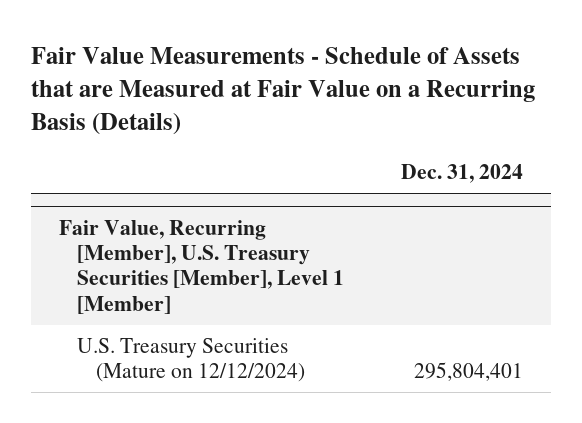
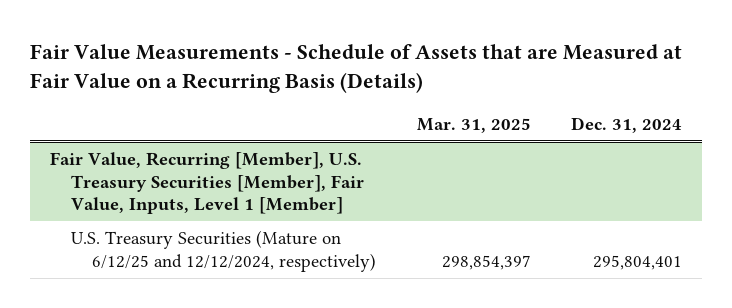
none -> [416,117,531,133] Mar. 31, 2025
[58,219,345,314] Fair Value, Recurring [Member], U.S. Treasury Securities [Member], Level 1 [Member] -> [50,152,365,215] Fair Value, Recurring [Member], U.S. Treasury Securities [Member], Fair Value, Inputs, Level 1 [Member]
[77,338,305,383] U.S. Treasury Securities (Mature on 12/12/2024) -> [71,230,377,272] U.S. Treasury Securities (Mature on 6/12/25 and 12/12/2024, respectively)

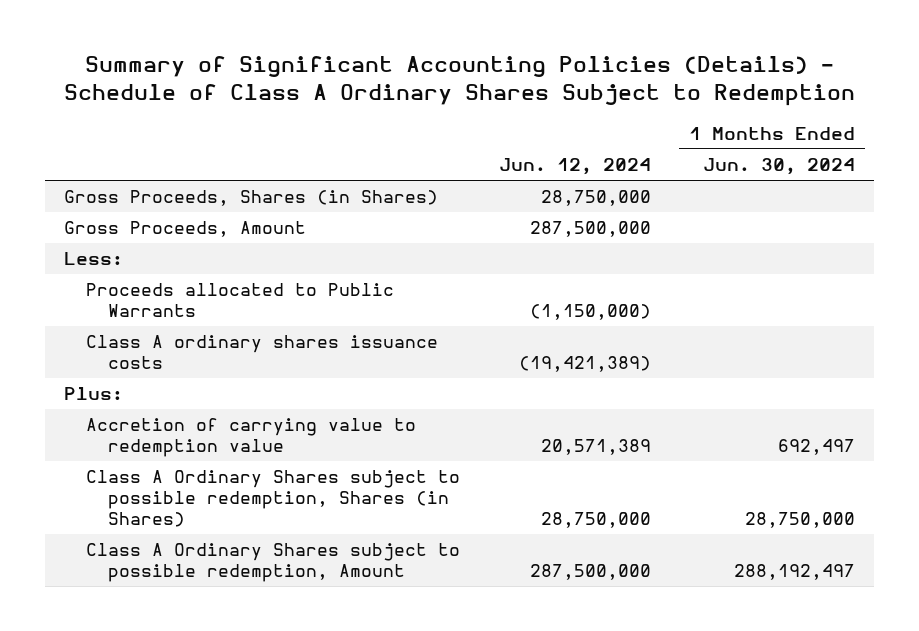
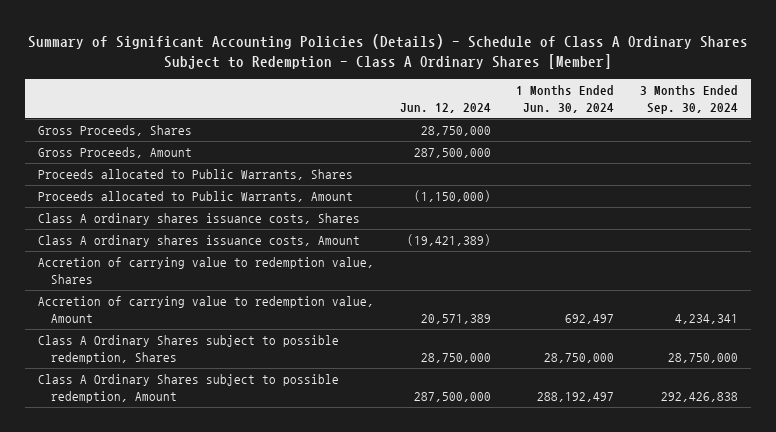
[63,56,855,106] Summary of Significant Accounting Policies (Details) - Schedule of Class A Ordinary Shares Subject to Redemption -> [28,33,749,69] Summary of Significant Accounting Policies (Details) - Schedule of Class A Ordinary Shares Subject to Redemption - Class A Ordinary Shares [Member]
none -> [639,85,738,114] 3 Months Ended Sep. 30, 2024
[64,190,439,207] Gross Proceeds, Shares (in Shares) -> [38,125,193,137] Gross Proceeds, Shares
[64,252,124,266] Less: -> none
[64,387,124,401] Plus: -> none
none -> [38,169,354,181] Proceeds allocated to Public Warrants, Shares
[86,283,395,318] Proceeds allocated to Public Warrants -> [38,191,354,203] Proceeds allocated to Public Warrants, Amount
none -> [38,213,361,226] Class A ordinary shares issuance costs, Shares
[86,335,439,370] Class A ordinary shares issuance costs -> [38,235,361,248] Class A ordinary shares issuance costs, Amount
none -> [38,257,375,284] Accretion of carrying value to redemption value, Shares
[86,418,417,458] Accretion of carrying value to redemption value -> [38,296,375,323] Accretion of carrying value to redemption value, Amount
[86,470,461,528] Class A Ordinary Shares subject to possible redemption, Shares (in Shares) -> [38,335,340,364] Class A Ordinary Shares subject to possible redemption, Shares

